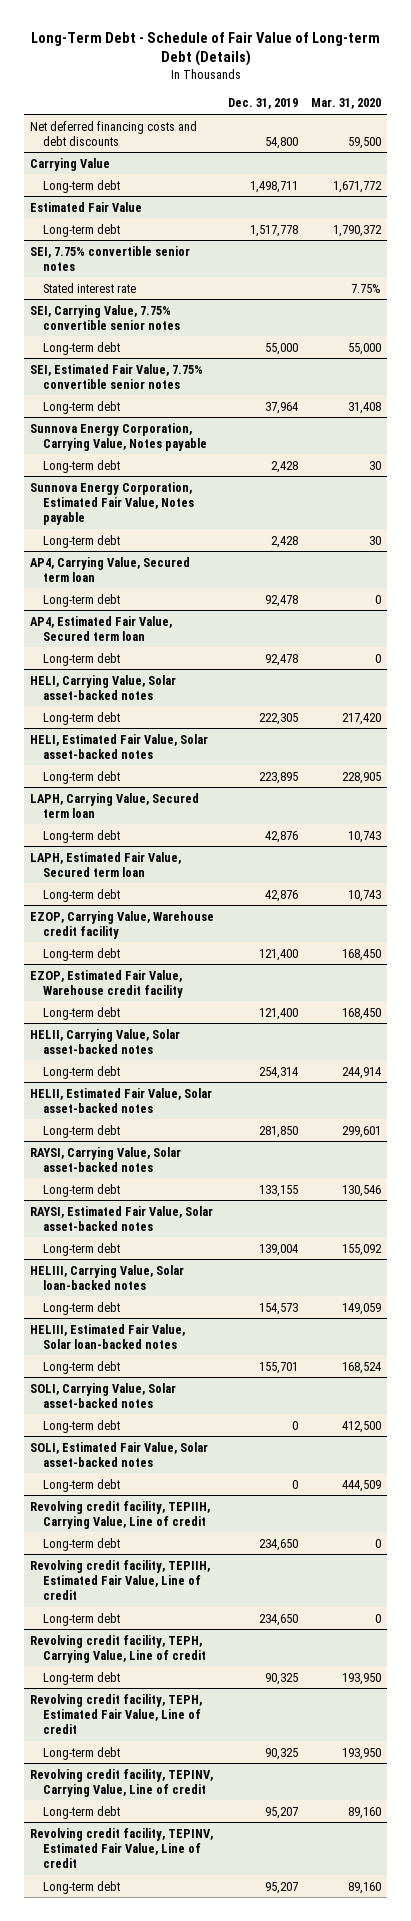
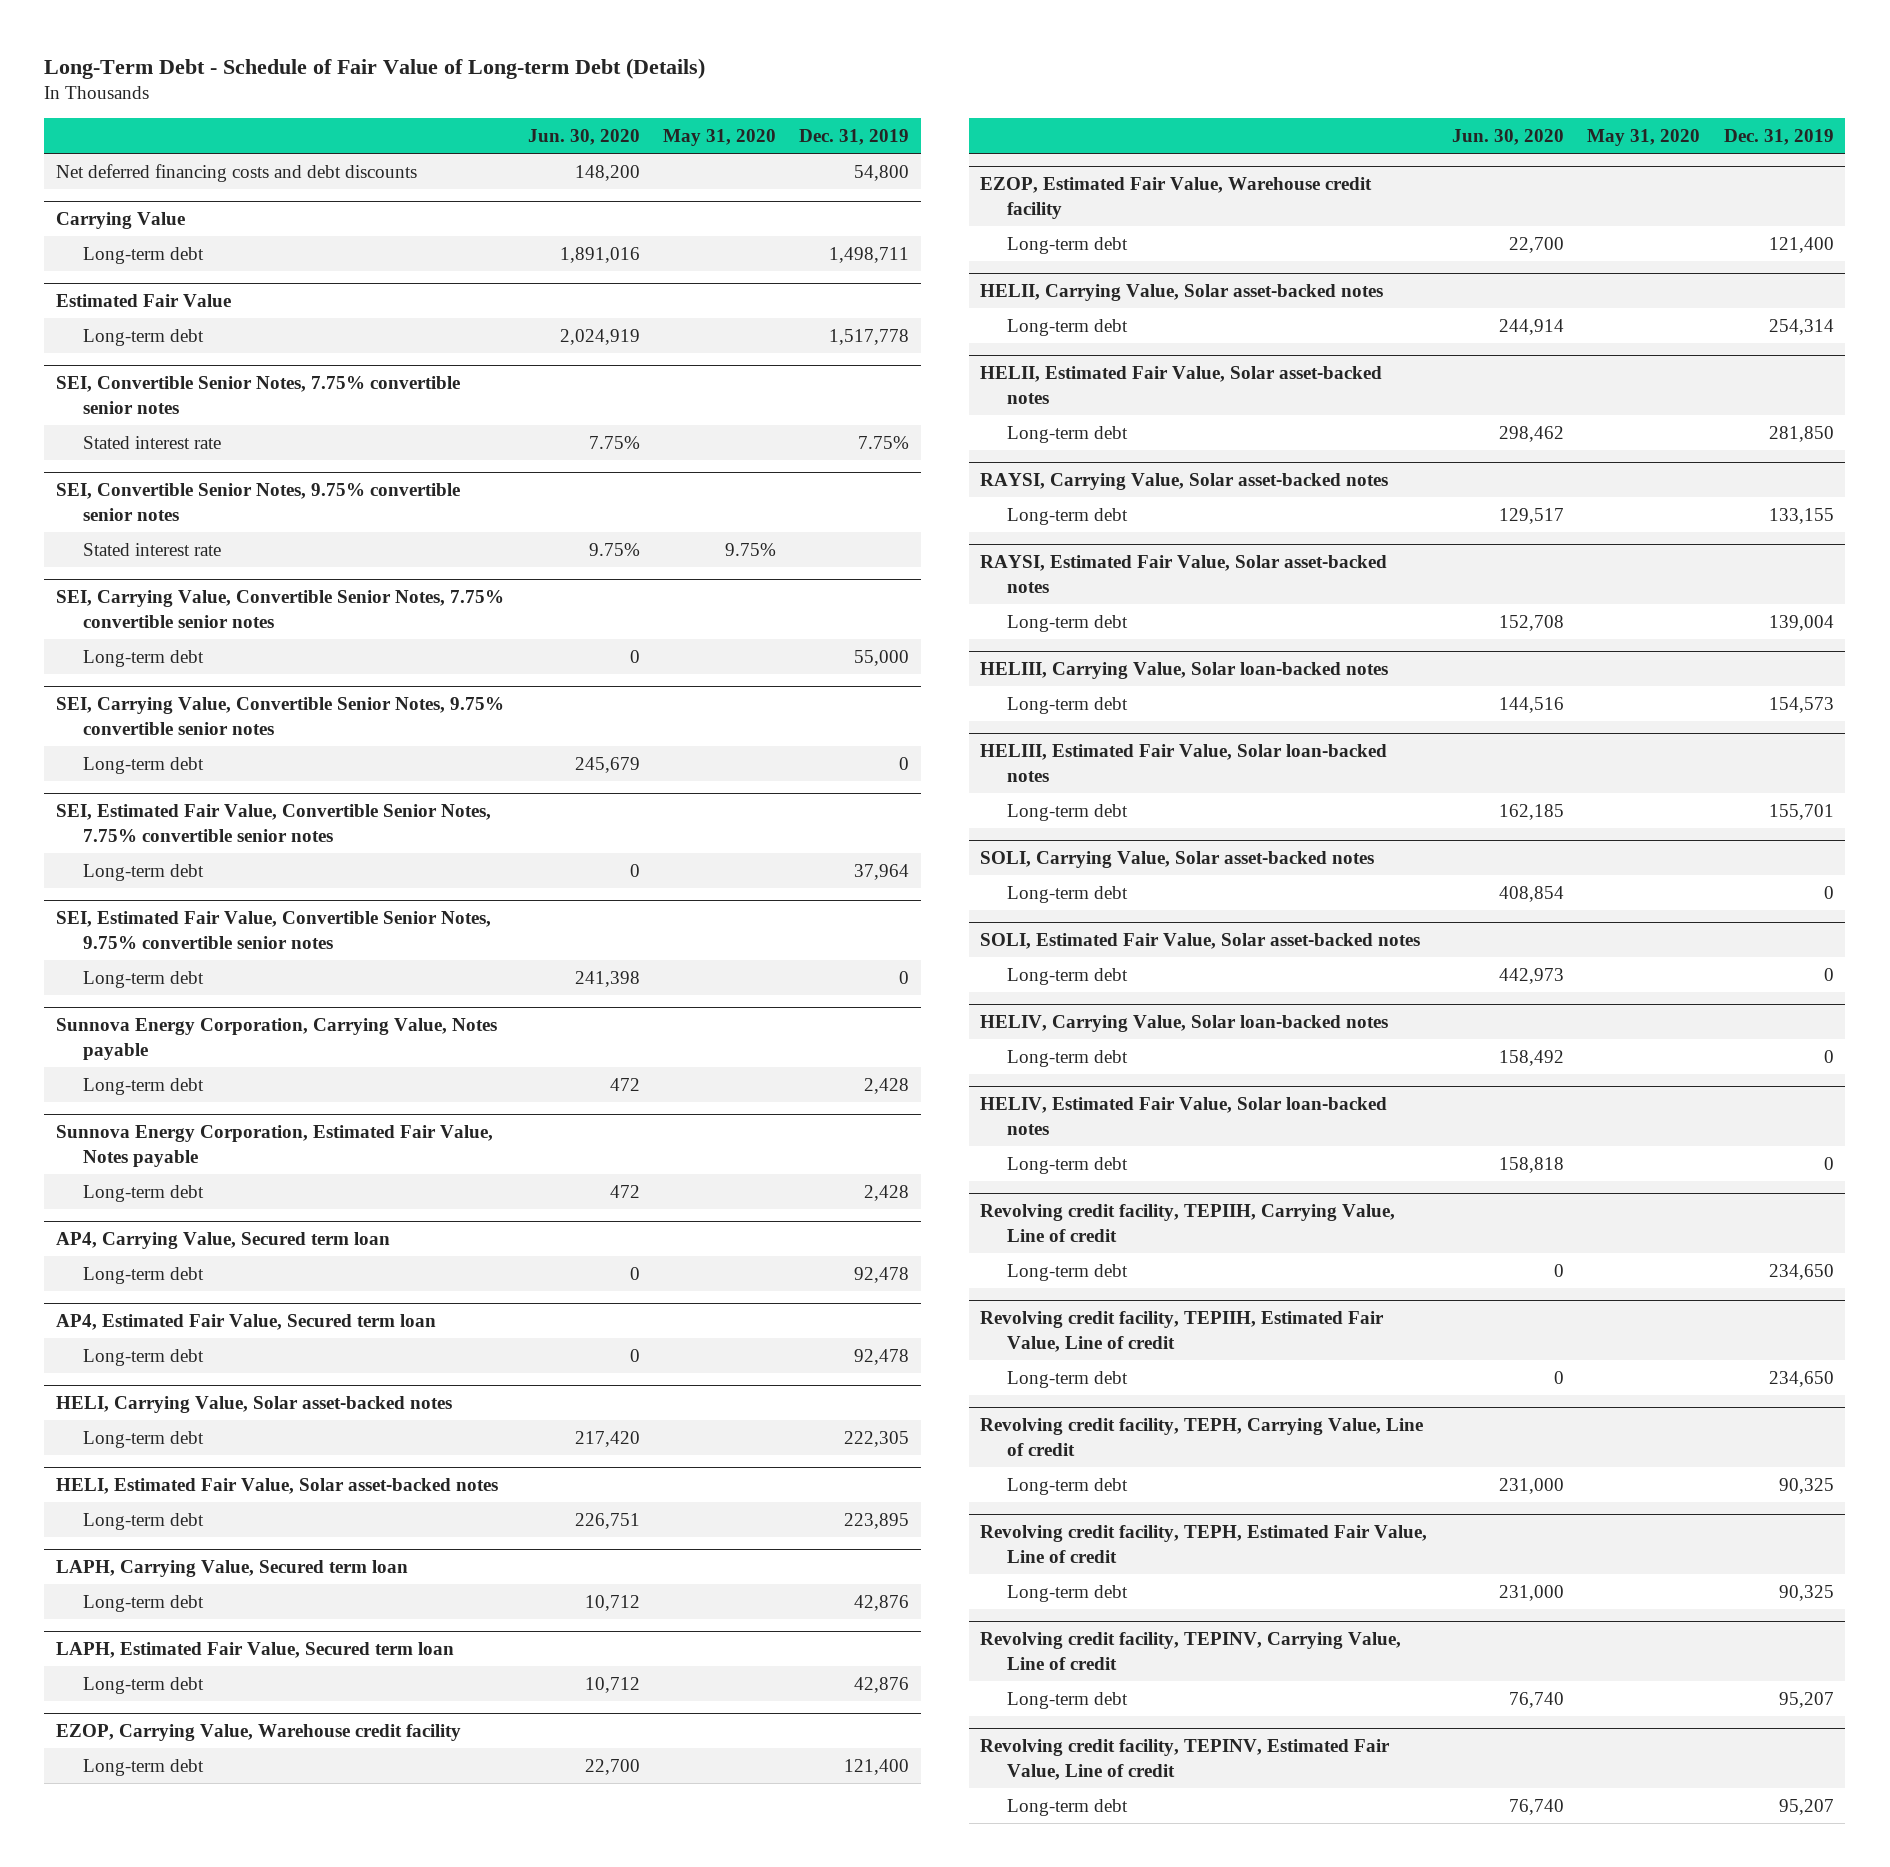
[310,98,381,110] Mar. 31, 2020 -> none
none -> [527,129,640,146] Jun. 30, 2020
none -> [662,129,776,147] May 31, 2020
[30,245,191,271] SEI, 7.75% convertible senior notes -> [56,375,461,414] SEI, Convertible Senior Notes, 7.75% convertible senior notes
none -> [82,435,221,449] Stated interest rate
none -> [56,482,461,521] SEI, Convertible Senior Notes, 9.75% convertible senior notes
[30,304,181,330] SEI, Carrying Value, 7.75% convertible senior notes -> [56,589,505,628] SEI, Carrying Value, Convertible Senior Notes, 7.75% convertible senior notes
none -> [56,696,505,735] SEI, Carrying Value, Convertible Senior Notes, 9.75% convertible senior notes
none -> [82,756,204,774] Long-term debt
[30,363,204,389] SEI, Estimated Fair Value, 7.75% convertible senior notes -> [56,803,492,842] SEI, Estimated Fair Value, Convertible Senior Notes, 7.75% convertible senior notes
none -> [56,910,492,949] SEI, Estimated Fair Value, Convertible Senior Notes, 9.75% convertible senior notes
none -> [82,970,204,988] Long-term debt
none -> [980,1014,1389,1032] HELIV, Carrying Value, Solar loan-backed notes
none -> [1006,1049,1128,1067] Long-term debt
none -> [980,1096,1388,1135] HELIV, Estimated Fair Value, Solar loan-backed notes
none -> [1006,1156,1128,1174] Long-term debt

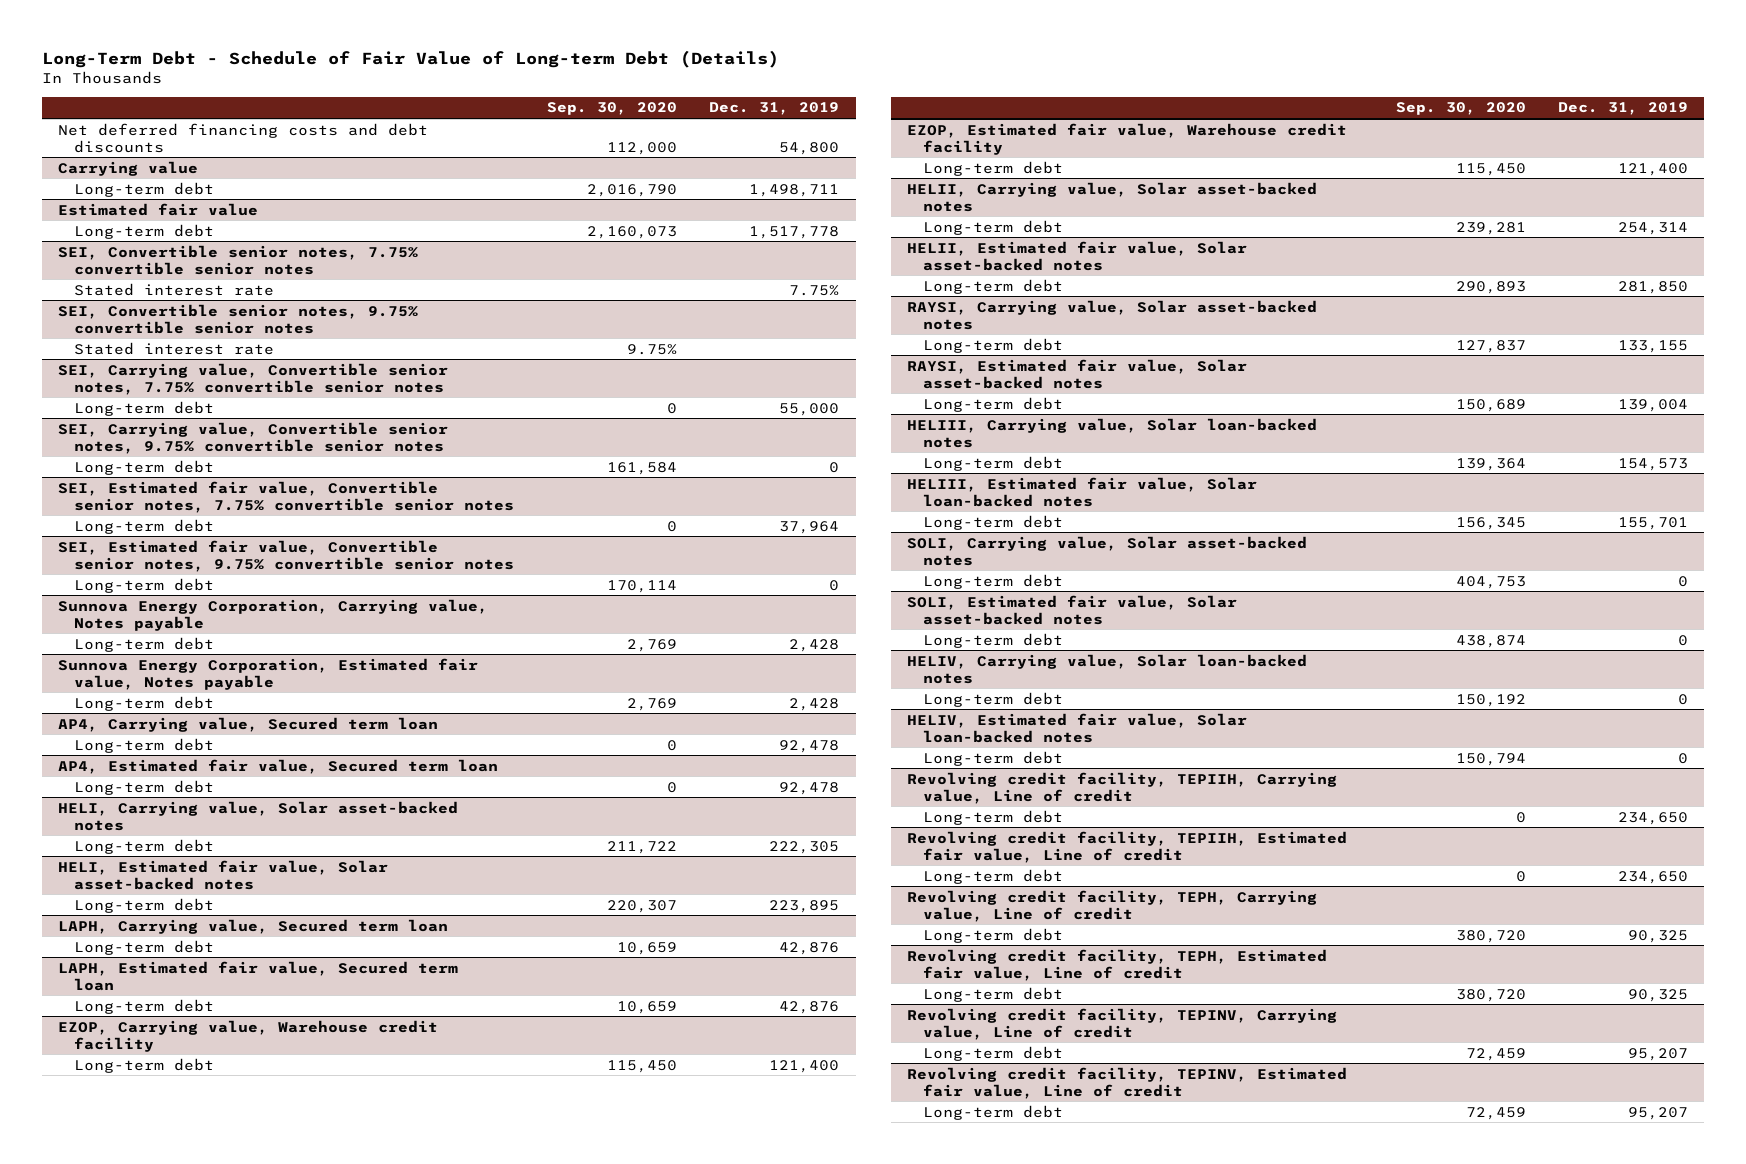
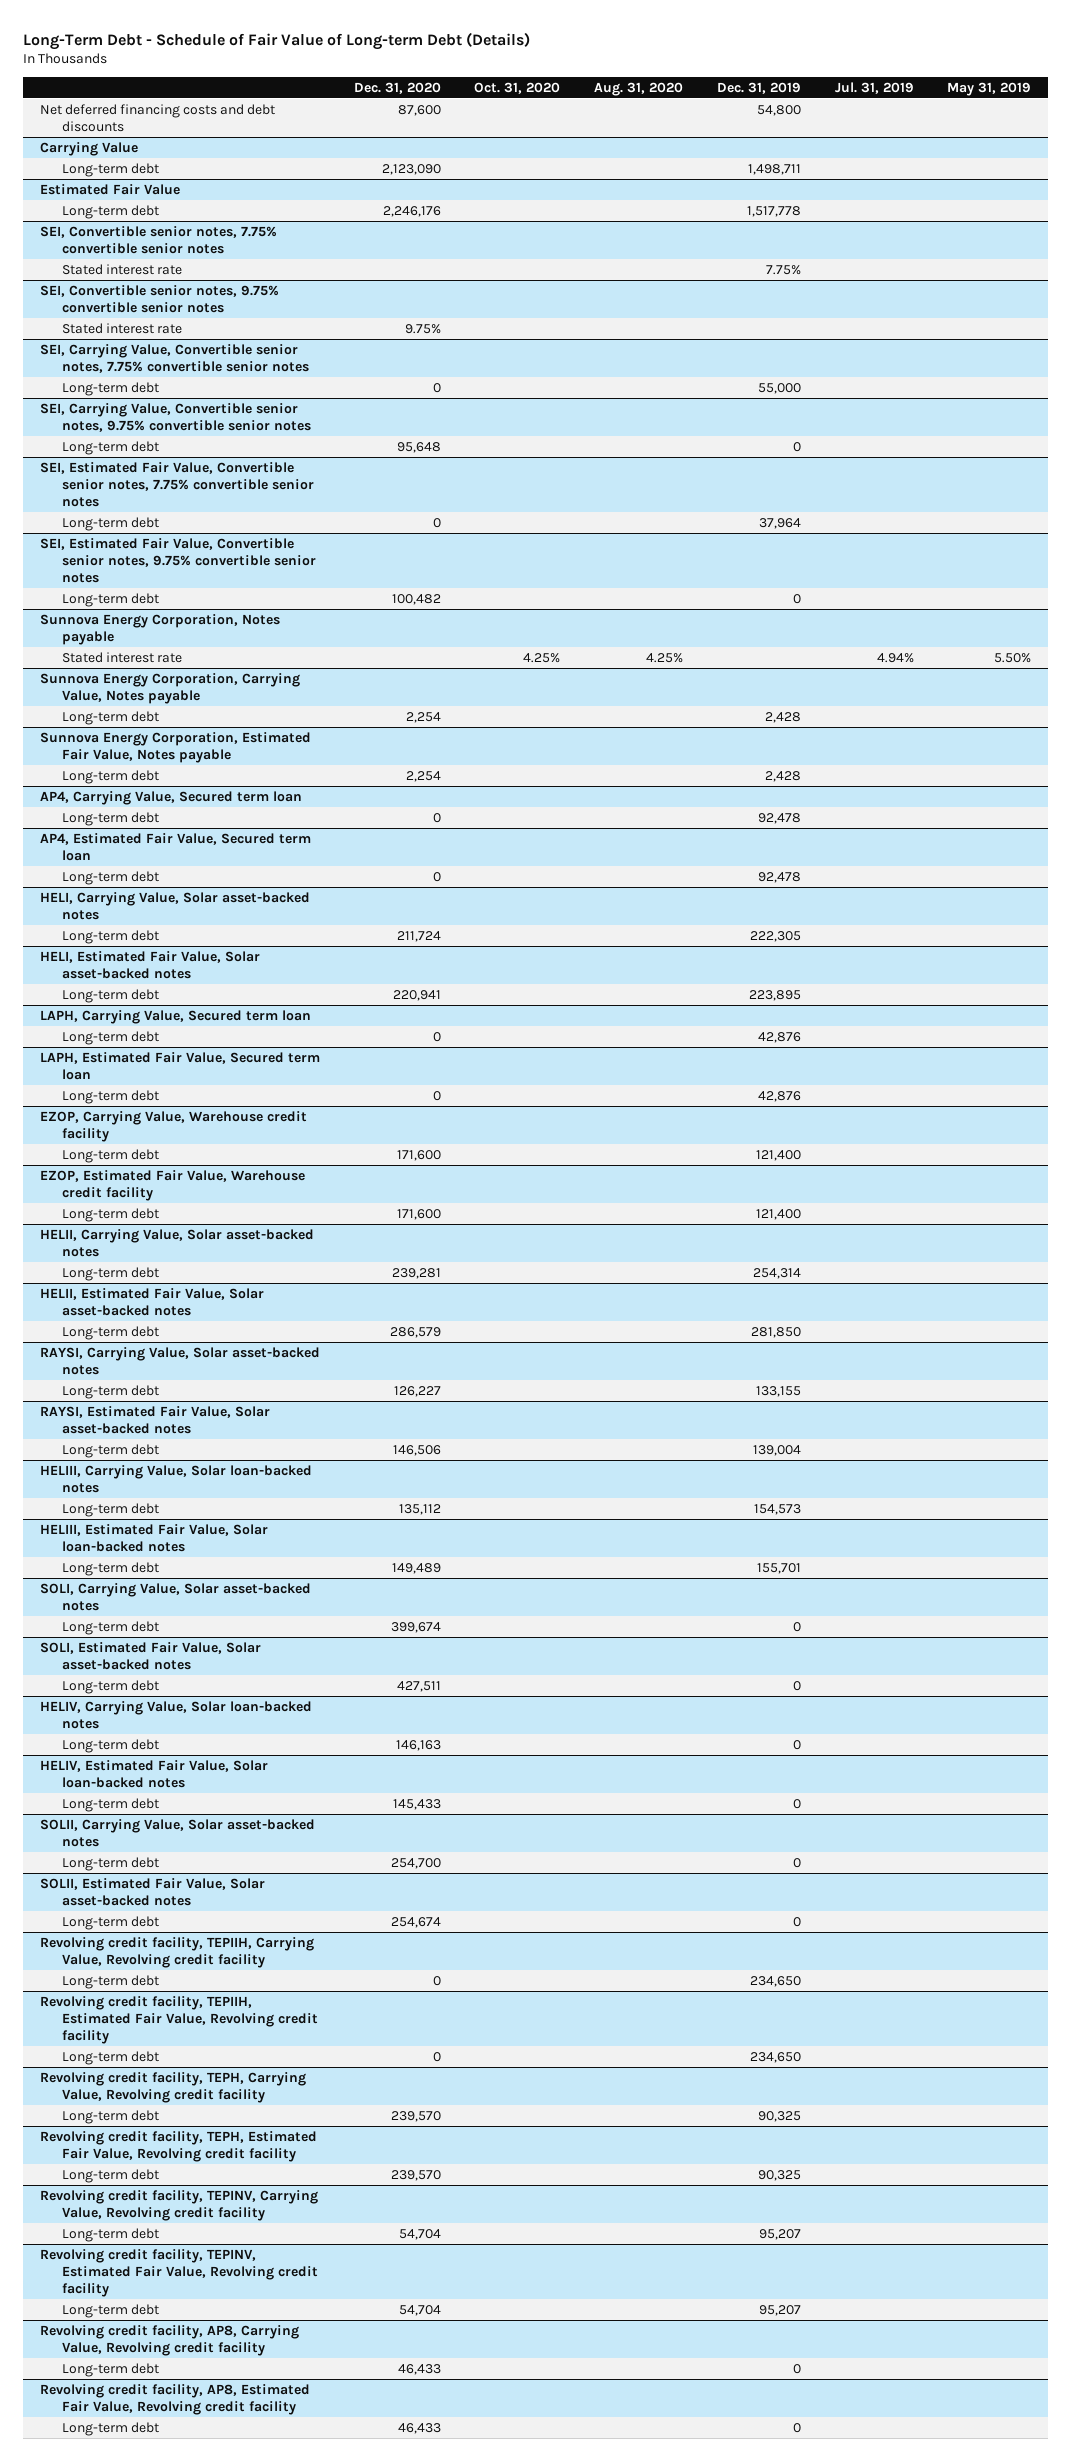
[546,102,677,116] Sep. 30, 2020 -> none
none -> [353,81,441,94] Dec. 31, 2020
none -> [474,81,561,94] Oct. 31, 2020
none -> [594,81,684,96] Aug. 31, 2020
none -> [834,81,914,94] Jul. 31, 2019
none -> [947,81,1032,96] May 31, 2019
[58,160,199,176] Carrying value -> [40,141,139,156] Carrying Value
[58,202,259,216] Estimated fair value -> [40,183,181,195] Estimated Fair Value
[58,362,449,395] SEI, Carrying value, Convertible senior notes, 7.75% convertible senior notes -> [40,343,309,374] SEI, Carrying Value, Convertible senior notes, 7.75% convertible senior notes
[58,421,449,454] SEI, Carrying value, Convertible senior notes, 9.75% convertible senior notes -> [40,402,311,433] SEI, Carrying Value, Convertible senior notes, 9.75% convertible senior notes
[58,480,515,513] SEI, Estimated fair value, Convertible senior notes, 7.75% convertible senior notes -> [40,461,314,508] SEI, Estimated Fair Value, Convertible senior notes, 7.75% convertible senior notes
[58,539,515,572] SEI, Estimated fair value, Convertible senior notes, 9.75% convertible senior notes -> [40,537,316,584] SEI, Estimated Fair Value, Convertible senior notes, 9.75% convertible senior notes
none -> [40,613,281,646] Sunnova Energy Corporation, Notes payable
none -> [61,651,182,663] Stated interest rate
[58,598,489,631] Sunnova Energy Corporation, Carrying value, Notes payable -> [40,672,301,705] Sunnova Energy Corporation, Carrying Value, Notes payable
[58,657,479,690] Sunnova Energy Corporation, Estimated fair value, Notes payable -> [40,731,312,764] Sunnova Energy Corporation, Estimated Fair Value, Notes payable
[58,716,439,732] AP4, Carrying value, Secured term loan -> [40,790,303,805] AP4, Carrying Value, Secured term loan
[58,758,499,774] AP4, Estimated fair value, Secured term loan -> [40,832,312,862] AP4, Estimated Fair Value, Secured term loan
[58,800,459,831] HELI, Carrying value, Solar asset-backed notes -> [40,891,311,921] HELI, Carrying Value, Solar asset-backed notes
[58,859,389,890] HELI, Estimated fair value, Solar asset-backed notes -> [40,950,261,980] HELI, Estimated Fair Value, Solar asset-backed notes
[58,918,449,934] LAPH, Carrying value, Secured term loan -> [40,1009,312,1024] LAPH, Carrying Value, Secured term loan
[58,960,459,991] LAPH, Estimated fair value, Secured term loan -> [40,1051,321,1081] LAPH, Estimated Fair Value, Secured term loan
[58,1019,439,1052] EZOP, Carrying value, Warehouse credit facility -> [40,1110,308,1143] EZOP, Carrying Value, Warehouse credit facility
[906,122,1347,155] EZOP, Estimated fair value, Warehouse credit facility -> [40,1169,306,1202] EZOP, Estimated Fair Value, Warehouse credit facility
[906,181,1317,212] HELII, Carrying value, Solar asset-backed notes -> [40,1228,315,1258] HELII, Carrying Value, Solar asset-backed notes
[906,240,1247,271] HELII, Estimated fair value, Solar asset-backed notes -> [40,1287,265,1317] HELII, Estimated Fair Value, Solar asset-backed notes
[906,299,1317,330] RAYSI, Carrying value, Solar asset-backed notes -> [40,1346,321,1376] RAYSI, Carrying Value, Solar asset-backed notes
[906,358,1247,389] RAYSI, Estimated fair value, Solar asset-backed notes -> [40,1405,271,1435] RAYSI, Estimated Fair Value, Solar asset-backed notes
[906,417,1317,448] HELIII, Carrying value, Solar loan-backed notes -> [40,1464,313,1494] HELIII, Carrying Value, Solar loan-backed notes
[906,476,1257,507] HELIII, Estimated fair value, Solar loan-backed notes -> [40,1523,269,1553] HELIII, Estimated Fair Value, Solar loan-backed notes
[906,535,1307,566] SOLI, Carrying value, Solar asset-backed notes -> [40,1582,312,1612] SOLI, Carrying Value, Solar asset-backed notes
[906,594,1237,625] SOLI, Estimated fair value, Solar asset-backed notes -> [40,1641,262,1671] SOLI, Estimated Fair Value, Solar asset-backed notes
[906,653,1307,684] HELIV, Carrying value, Solar loan-backed notes -> [40,1700,313,1730] HELIV, Carrying Value, Solar loan-backed notes
[906,712,1247,743] HELIV, Estimated fair value, Solar loan-backed notes -> [40,1759,269,1789] HELIV, Estimated Fair Value, Solar loan-backed notes
none -> [40,1818,316,1848] SOLII, Carrying Value, Solar asset-backed notes
none -> [61,1856,159,1871] Long-term debt
none -> [40,1877,266,1907] SOLII, Estimated Fair Value, Solar asset-backed notes
none -> [61,1915,159,1930] Long-term debt
[906,771,1337,804] Revolving credit facility, TEPIIH, Carrying value, Line of credit -> [40,1936,315,1969] Revolving credit facility, TEPIIH, Carrying Value, Revolving credit facility
[906,830,1347,863] Revolving credit facility, TEPIIH, Estimated fair value, Line of credit -> [40,1995,318,2045] Revolving credit facility, TEPIIH, Estimated Fair Value, Revolving credit facility
[906,889,1317,922] Revolving credit facility, TEPH, Carrying value, Line of credit -> [40,2071,307,2104] Revolving credit facility, TEPH, Carrying Value, Revolving credit facility
[906,948,1327,981] Revolving credit facility, TEPH, Estimated fair value, Line of credit -> [40,2130,318,2163] Revolving credit facility, TEPH, Estimated Fair Value, Revolving credit facility
[906,1007,1337,1040] Revolving credit facility, TEPINV, Carrying value, Line of credit -> [40,2189,319,2222] Revolving credit facility, TEPINV, Carrying Value, Revolving credit facility
[906,1066,1347,1099] Revolving credit facility, TEPINV, Estimated fair value, Line of credit -> [40,2248,318,2298] Revolving credit facility, TEPINV, Estimated Fair Value, Revolving credit facility
none -> [40,2324,300,2357] Revolving credit facility, AP8, Carrying Value, Revolving credit facility
none -> [61,2362,159,2377] Long-term debt
none -> [40,2383,311,2416] Revolving credit facility, AP8, Estimated Fair Value, Revolving credit facility
none -> [61,2421,159,2436] Long-term debt

